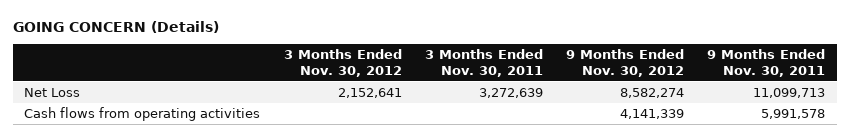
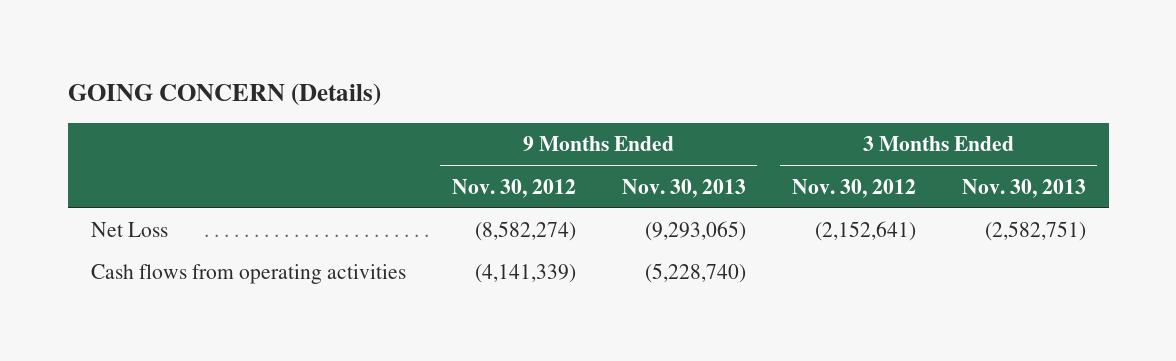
[424,48,543,77] 3 Months Ended Nov. 30, 2011 -> none
[707,48,826,77] 9 Months Ended Nov. 30, 2011 -> none
none -> [621,178,746,198] Nov. 30, 2013
none -> [961,178,1086,198] Nov. 30, 2013
[337,87,402,98] 2,152,641 -> [814,221,916,242] (2,152,641)
[620,87,685,98] 8,582,274 -> [474,221,576,242] (8,582,274)
[620,108,685,119] 4,141,339 -> [474,264,576,284] (4,141,339)

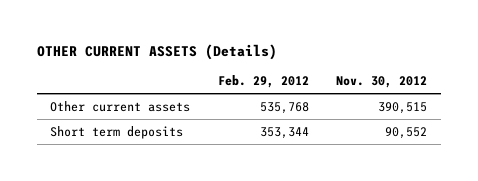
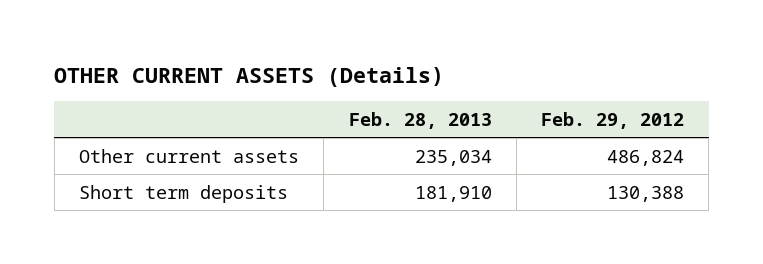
[336,75,428,88] Nov. 30, 2012 -> none
none -> [348,112,492,130] Feb. 28, 2013
[259,101,309,114] 535,768 -> [607,149,685,166] 486,824
[259,126,309,139] 353,344 -> [607,185,685,202] 130,388

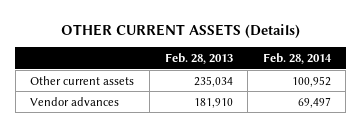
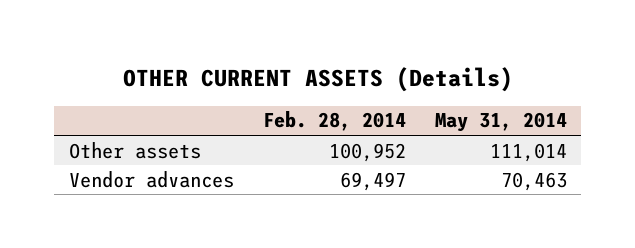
[164,53,233,65] Feb. 28, 2013 -> none
none -> [434,112,567,133] May 31, 2014
[30,75,135,85] Other current assets -> [68,141,201,159] Other assets

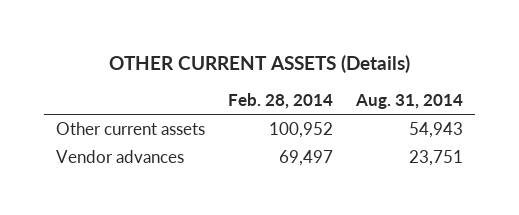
[434,112,567,133] May 31, 2014 -> none
none -> [355,94,464,110] Aug. 31, 2014
[68,141,201,159] Other assets -> [55,121,205,135] Other current assets

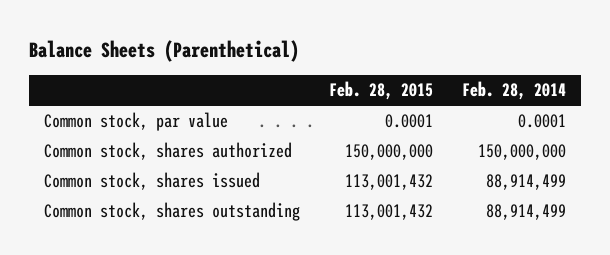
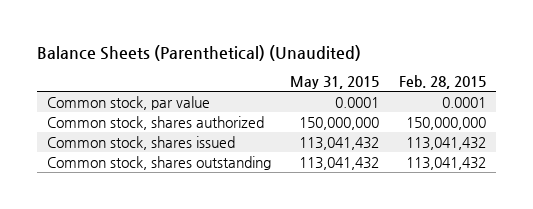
[29,40,300,63] Balance Sheets (Parenthetical) -> [36,45,361,62] Balance Sheets (Parenthetical) (Unaudited)
[462,81,567,101] Feb. 28, 2014 -> none
none -> [290,76,380,90] May 31, 2015
[345,174,434,191] 113,001,432 -> [406,136,487,150] 113,041,432
[345,204,434,221] 113,001,432 -> [406,156,487,170] 113,041,432

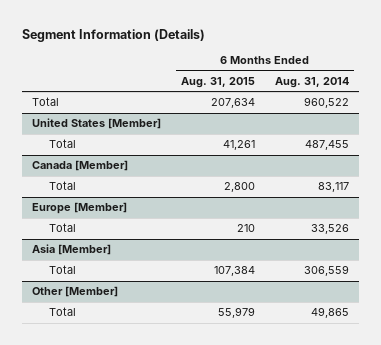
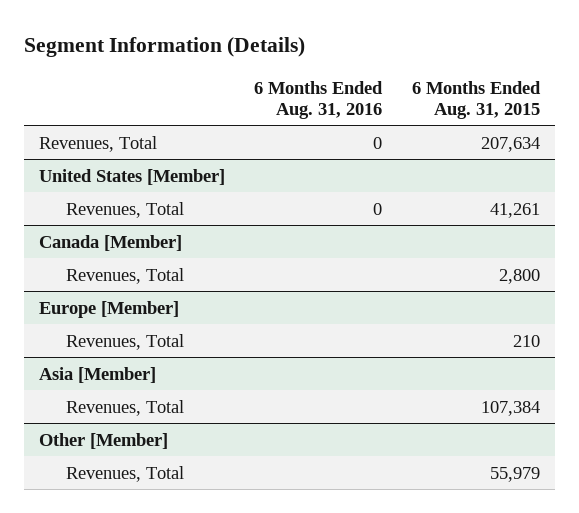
[274,76,349,88] Aug. 31, 2014 -> none
none -> [254,80,384,119] 6 Months Ended Aug. 31, 2016
[31,97,59,107] Total -> [38,135,157,152] Revenues, Total
[48,139,76,149] Total -> [65,201,184,218] Revenues, Total
[48,181,76,191] Total -> [65,267,184,284] Revenues, Total
[48,223,76,233] Total -> [65,333,184,350] Revenues, Total
[48,265,76,275] Total -> [65,399,184,416] Revenues, Total
[48,307,76,317] Total -> [65,465,184,482] Revenues, Total

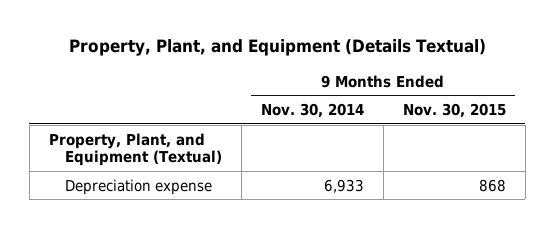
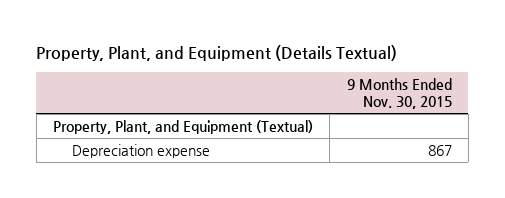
[260,102,364,118] Nov. 30, 2014 -> none
[478,178,506,192] 868 -> [427,144,452,156] 867

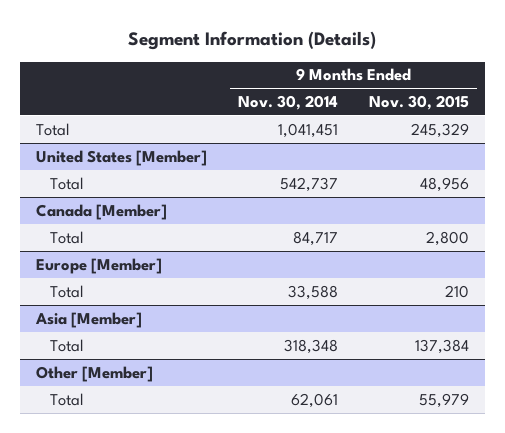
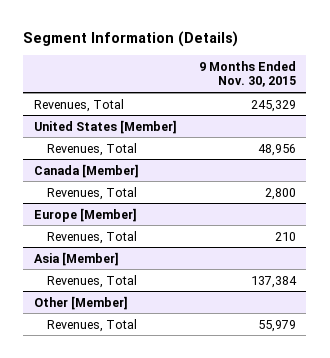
[237,95,338,111] Nov. 30, 2014 -> none
[35,122,69,136] Total -> [34,98,125,112] Revenues, Total
[49,176,83,190] Total -> [46,142,137,156] Revenues, Total
[49,230,83,244] Total -> [46,186,137,200] Revenues, Total
[49,284,83,298] Total -> [46,230,137,244] Revenues, Total
[49,338,83,352] Total -> [46,274,137,288] Revenues, Total
[49,392,83,406] Total -> [46,318,137,332] Revenues, Total

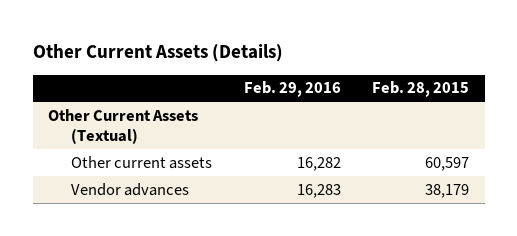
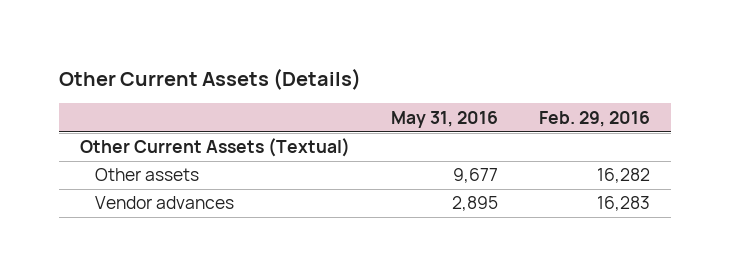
[372,81,470,98] Feb. 28, 2015 -> none
none -> [391,110,499,128] May 31, 2016
[71,155,213,169] Other current assets -> [94,168,199,182] Other assets

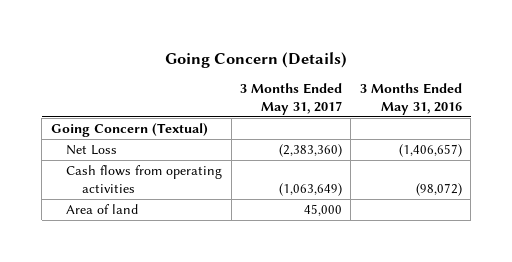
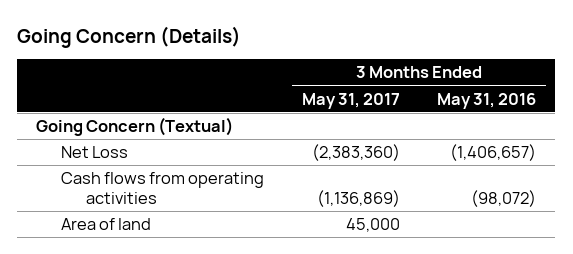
[279,182,343,196] (1,063,649) -> [316,190,400,208] (1,136,869)

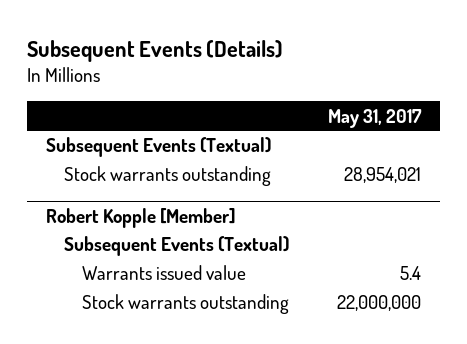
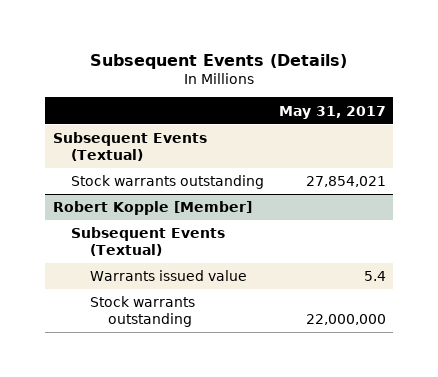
[343,167,421,184] 28,954,021 -> [305,176,386,188] 27,854,021

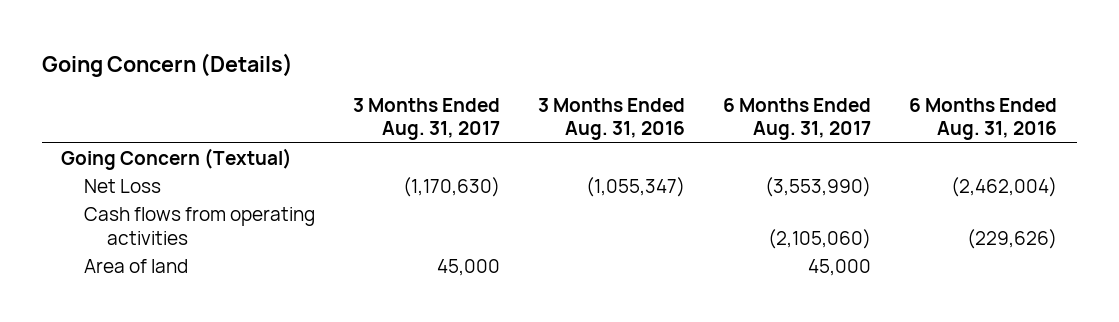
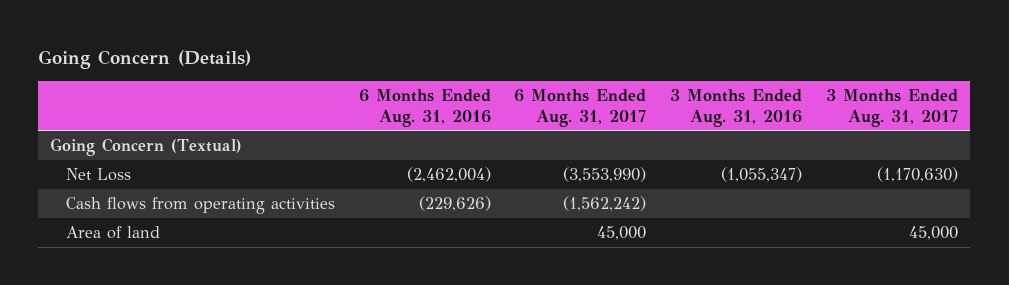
[768,229,872,250] (2,105,060) -> [563,196,647,212] (1,562,242)

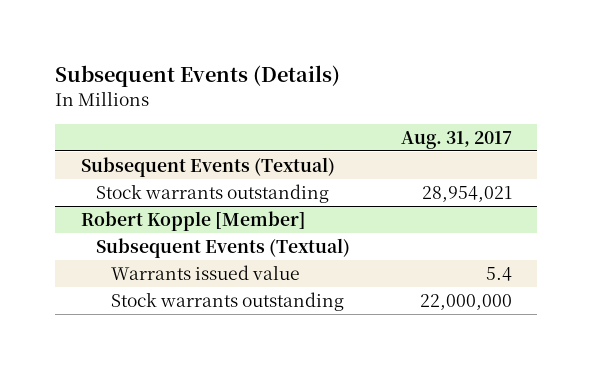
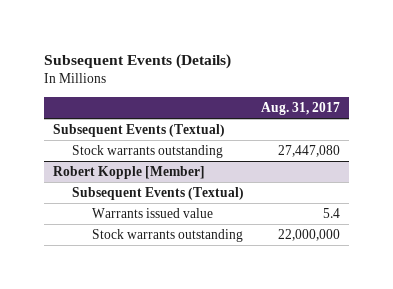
[421,185,512,202] 28,954,021 -> [278,145,341,158] 27,447,080

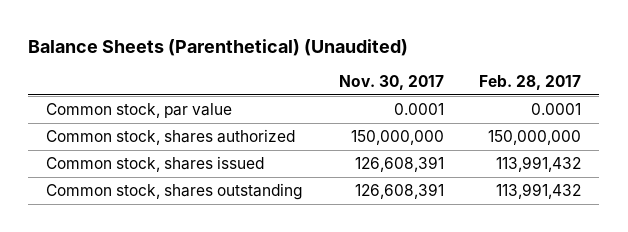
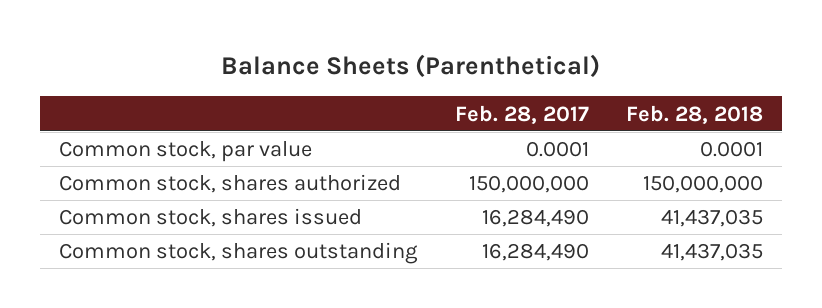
[28,38,409,56] Balance Sheets (Parenthetical) (Unaudited) -> [221,54,601,79] Balance Sheets (Parenthetical)
[338,75,444,91] Nov. 30, 2017 -> none
none -> [626,104,764,124] Feb. 28, 2018
[496,156,582,173] 113,991,432 -> [481,209,589,228] 16,284,490
[496,183,582,200] 113,991,432 -> [481,243,589,262] 16,284,490

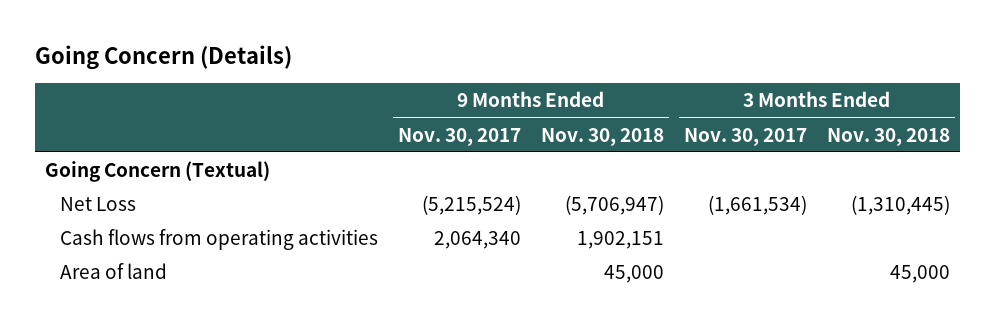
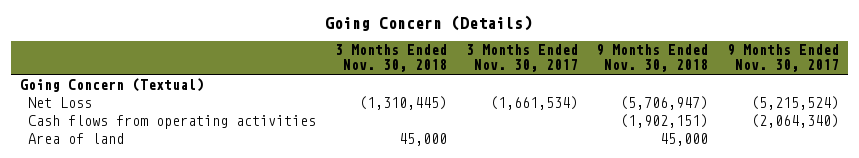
[433,231,521,250] 2,064,340 -> [750,113,839,128] (2,064,340)
[576,231,664,250] 1,902,151 -> [620,113,709,128] (1,902,151)

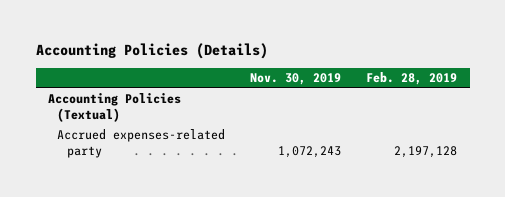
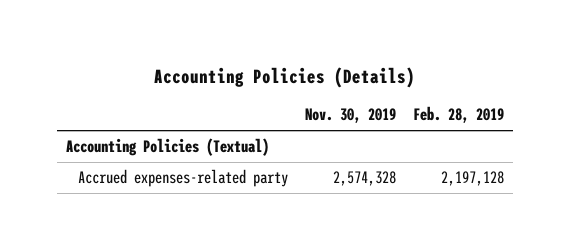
[278,146,342,159] 1,072,243 -> [332,171,396,187] 2,574,328

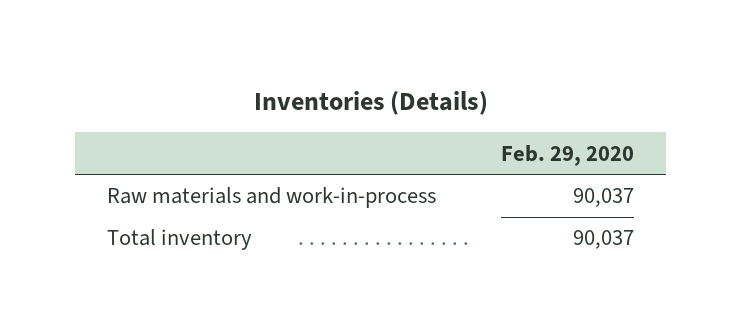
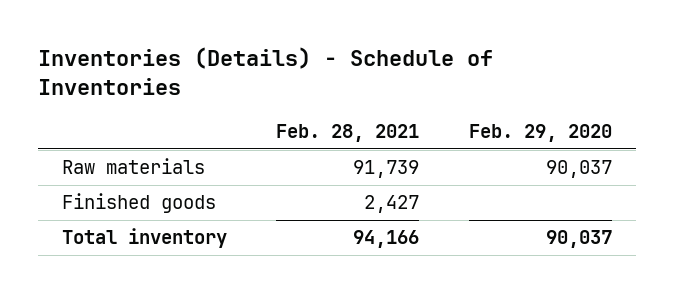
[253,90,488,115] Inventories (Details) -> [37,47,493,96] Inventories (Details) - Schedule of Inventories
none -> [276,123,420,142] Feb. 28, 2021
[107,187,437,209] Raw materials and work-in-process -> [62,158,206,175] Raw materials
none -> [62,193,217,214] Finished goods

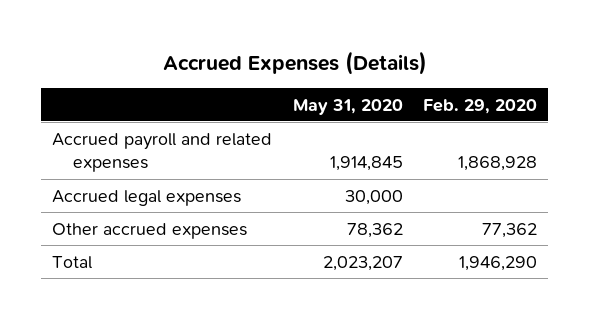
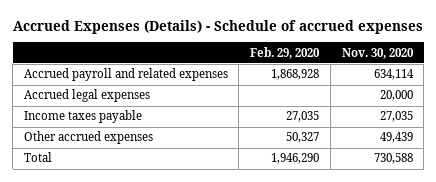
[162,50,427,75] Accrued Expenses (Details) -> [13,19,424,34] Accrued Expenses (Details) - Schedule of accrued expenses
[292,98,403,115] May 31, 2020 -> none
none -> [341,47,414,59] Nov. 30, 2020
none -> [23,110,142,124] Income taxes payable
[482,222,538,238] 77,362 -> [286,132,320,144] 50,327

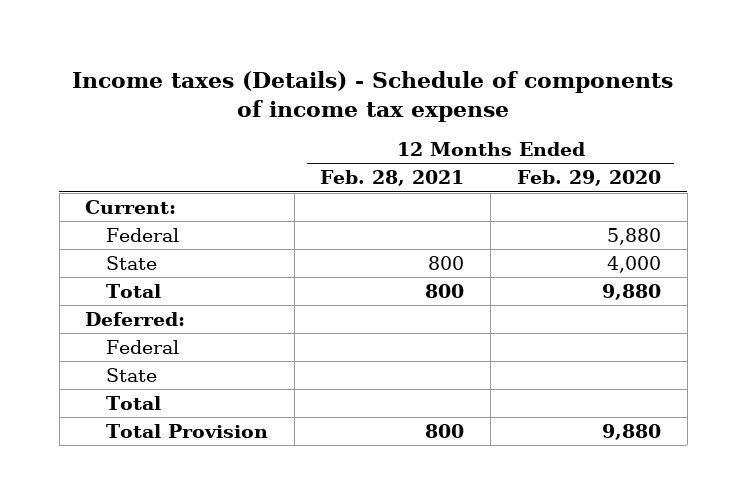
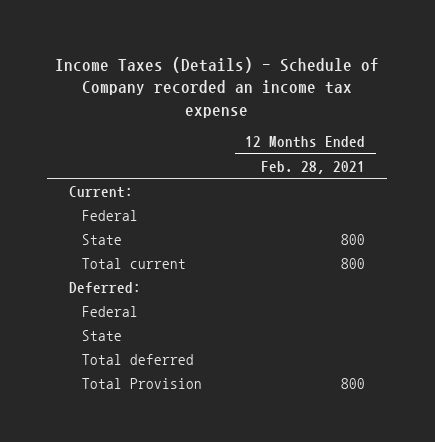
[72,71,674,122] Income taxes (Details) - Schedule of components of income tax expense -> [55,56,380,118] Income Taxes (Details) - Schedule of Company recorded an income tax expense
[516,170,661,187] Feb. 29, 2020 -> none
[105,283,161,298] Total -> [82,257,187,269] Total current
[105,395,161,410] Total -> [82,353,195,365] Total deferred

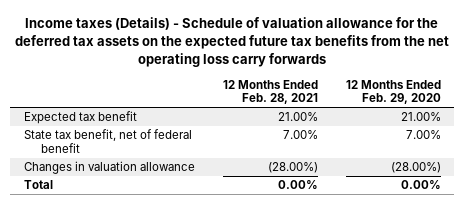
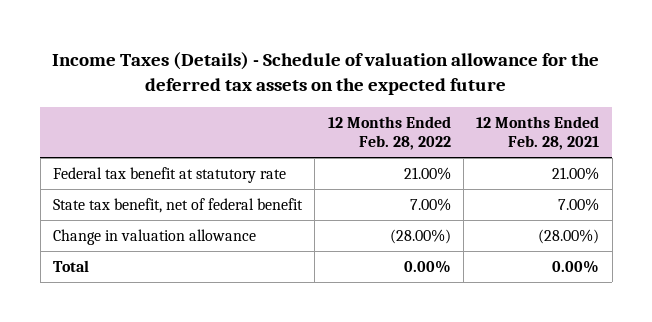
[15,17,450,67] Income taxes (Details) - Schedule of valuation allowance for the deferred tax assets on the expected future tax benefits from the net operating loss carry forwards -> [52,51,600,95] Income Taxes (Details) - Schedule of valuation allowance for the deferred tax assets on the expected future
[345,79,441,105] 12 Months Ended Feb. 29, 2020 -> none
none -> [327,116,451,151] 12 Months Ended Feb. 28, 2022
[24,111,138,125] Expected tax benefit -> [53,166,287,183] Federal tax benefit at statutory rate
[24,161,196,175] Changes in valuation allowance -> [53,228,257,245] Change in valuation allowance

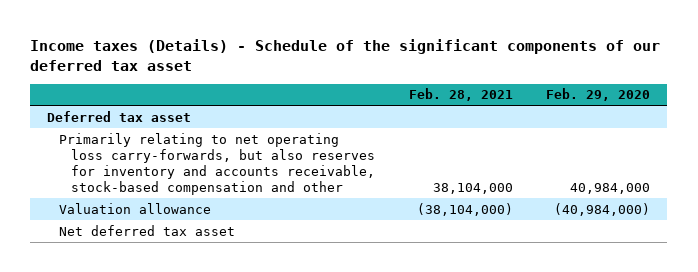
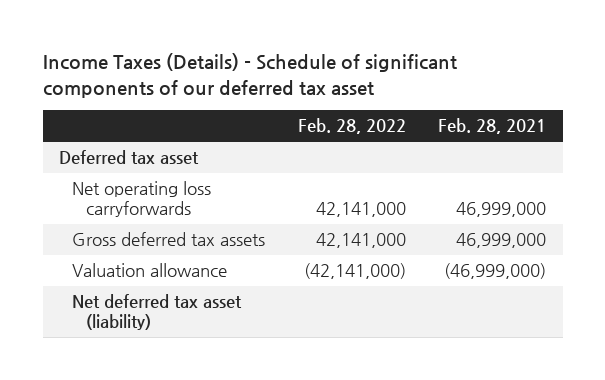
[30,38,661,71] Income taxes (Details) - Schedule of the significant components of our deferred tax asset -> [42,53,457,98] Income Taxes (Details) - Schedule of significant components of our deferred tax asset
[546,88,651,102] Feb. 29, 2020 -> none
none -> [297,118,406,135] Feb. 28, 2022
[59,132,375,196] Primarily relating to net operating loss carry-forwards, but also reserves for inventory and accounts receivable, stock-based compensation and other -> none
none -> [72,181,212,218] Net operating loss carryforwards
none -> [72,232,266,247] Gross deferred tax assets
[416,202,513,216] (38,104,000) -> [444,263,547,280] (46,999,000)
[59,224,236,236] Net deferred tax asset -> [72,294,243,331] Net deferred tax asset (liability)

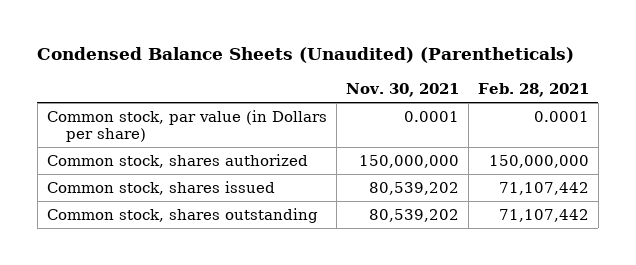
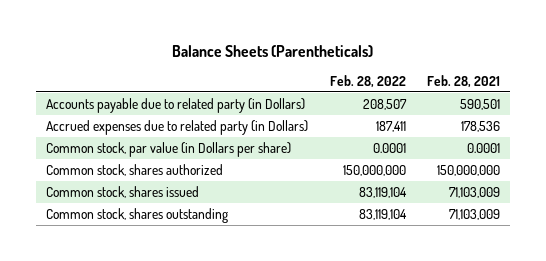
[37,47,575,64] Condensed Balance Sheets (Unaudited) (Parentheticals) -> [172,44,374,57] Balance Sheets (Parentheticals)
[345,83,459,98] Nov. 30, 2021 -> none
none -> [329,74,406,88] Feb. 28, 2022
none -> [46,97,306,113] Accounts payable due to related party (in Dollars)
none -> [46,119,309,135] Accrued expenses due to related party (in Dollars)
[498,181,589,195] 71,107,442 -> [448,186,500,198] 71,103,009
[498,208,589,222] 71,107,442 -> [448,208,500,220] 71,103,009

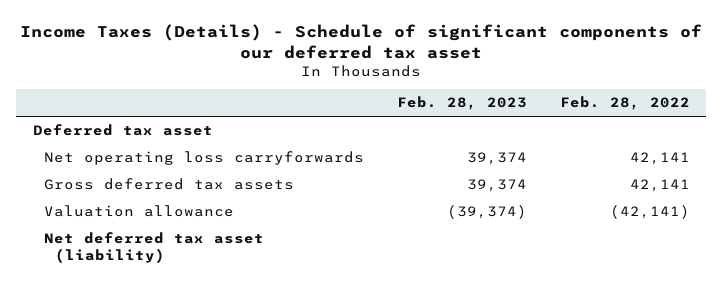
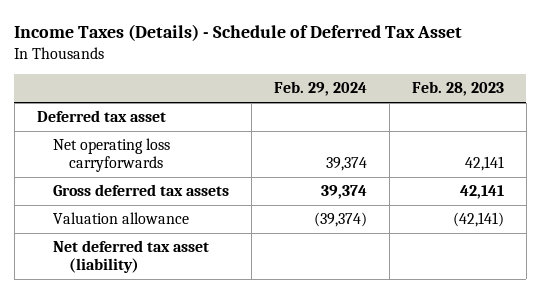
[20,24,703,59] Income Taxes (Details) - Schedule of significant components of our deferred tax asset -> [14,24,463,42] Income Taxes (Details) - Schedule of Deferred Tax Asset
[559,96,690,111] Feb. 28, 2022 -> none
none -> [273,81,367,97] Feb. 29, 2024
[466,152,527,166] 39,374 -> [464,156,504,172] 42,141
[466,179,527,193] 39,374 -> [459,185,504,200] 42,141
[446,205,527,220] (39,374) -> [452,212,504,228] (42,141)

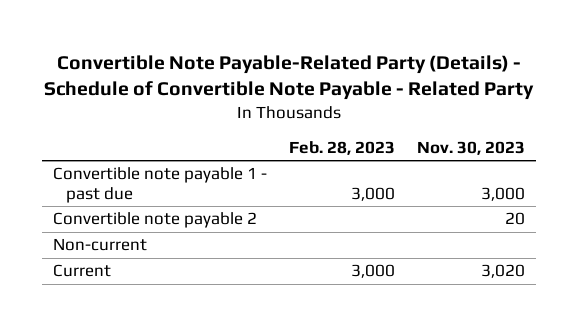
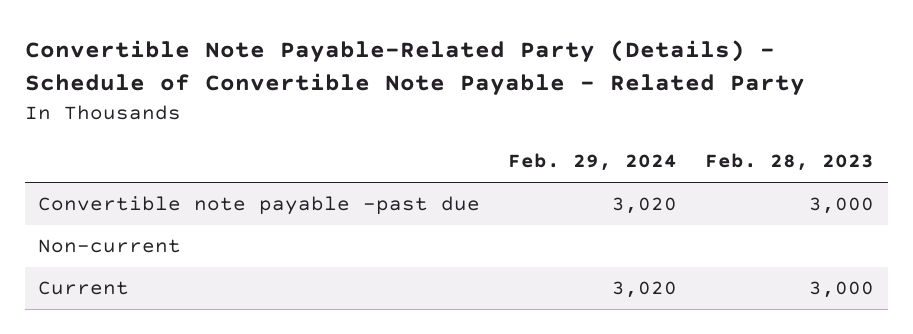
[417,140,526,155] Nov. 30, 2023 -> none
none -> [508,153,678,172] Feb. 29, 2024
[53,212,258,229] Convertible note payable 2 -> none
[53,167,268,203] Convertible note payable 1 - past due -> [38,196,481,216] Convertible note payable -past due

